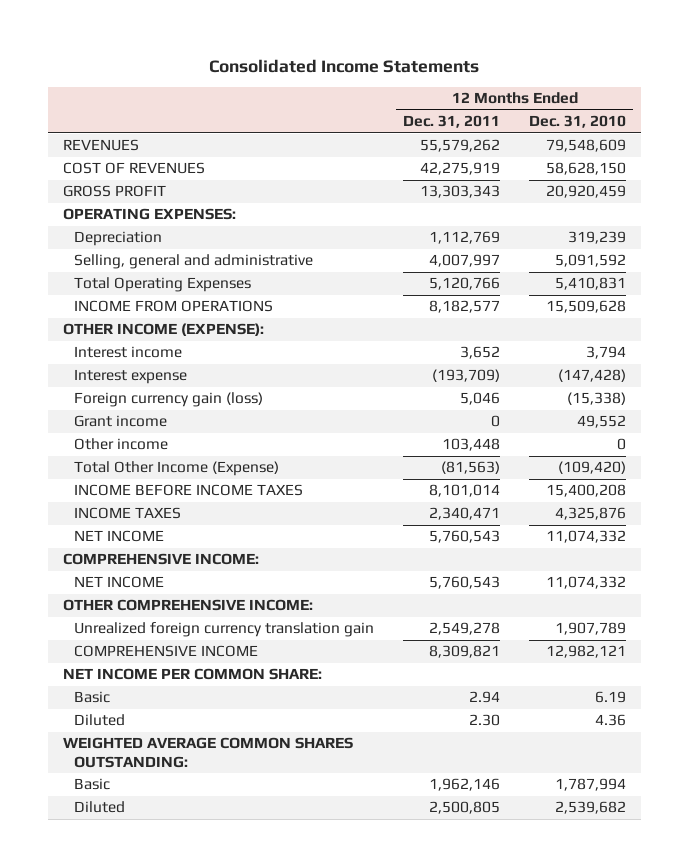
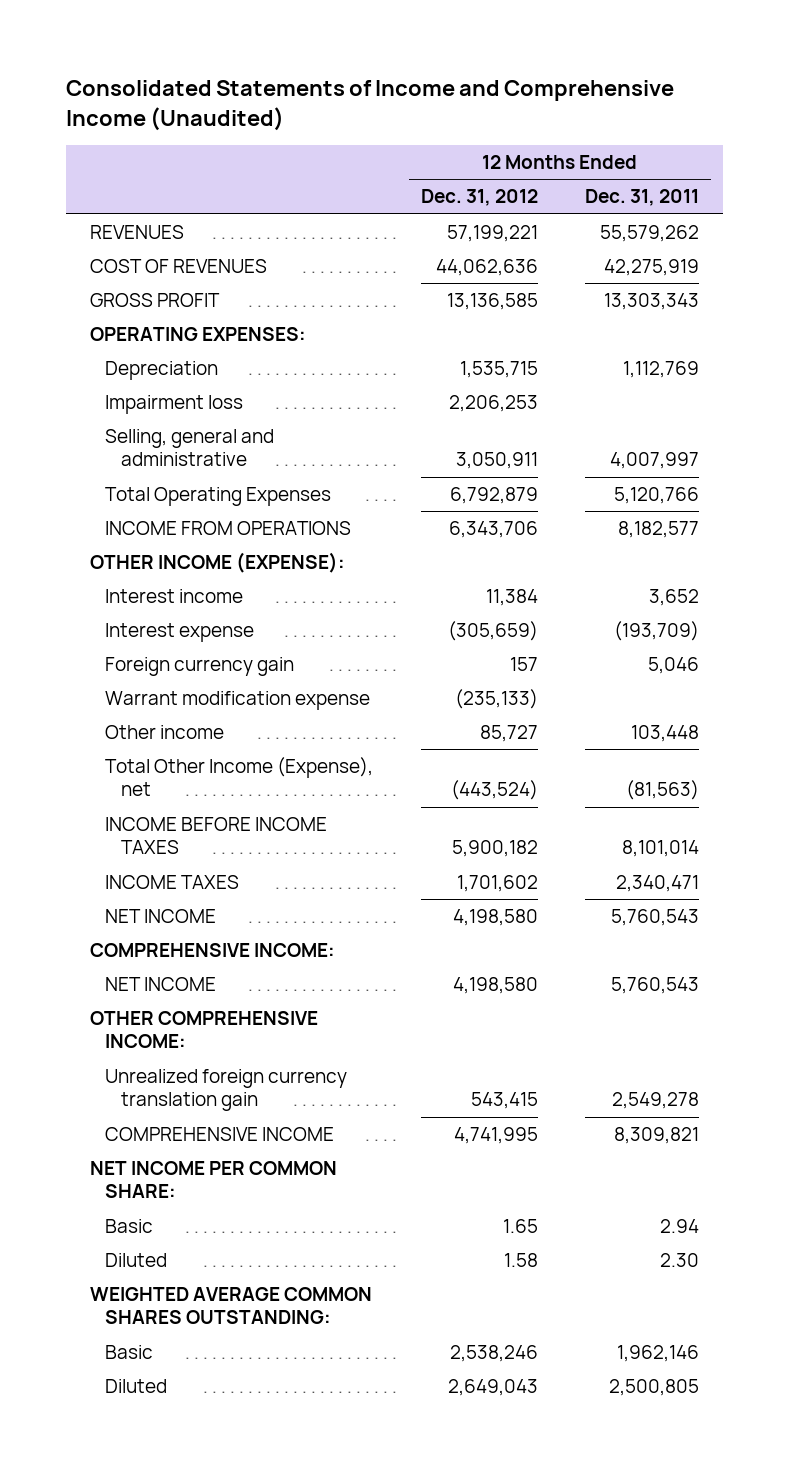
[209,58,480,73] Consolidated Income Statements -> [66,79,675,131] Consolidated Statements of Income and Comprehensive Income (Unaudited)
[529,115,627,129] Dec. 31, 2010 -> none
none -> [420,189,538,207] Dec. 31, 2012
none -> [105,395,244,415] Impairment loss
[74,415,168,428] Grant income -> none
[74,392,264,408] Foreign currency gain (loss) -> [105,657,295,677] Foreign currency gain
none -> [105,691,371,711] Warrant modification expense
[74,461,280,477] Total Other Income (Expense) -> [105,757,374,797] Total Other Income (Expense), net

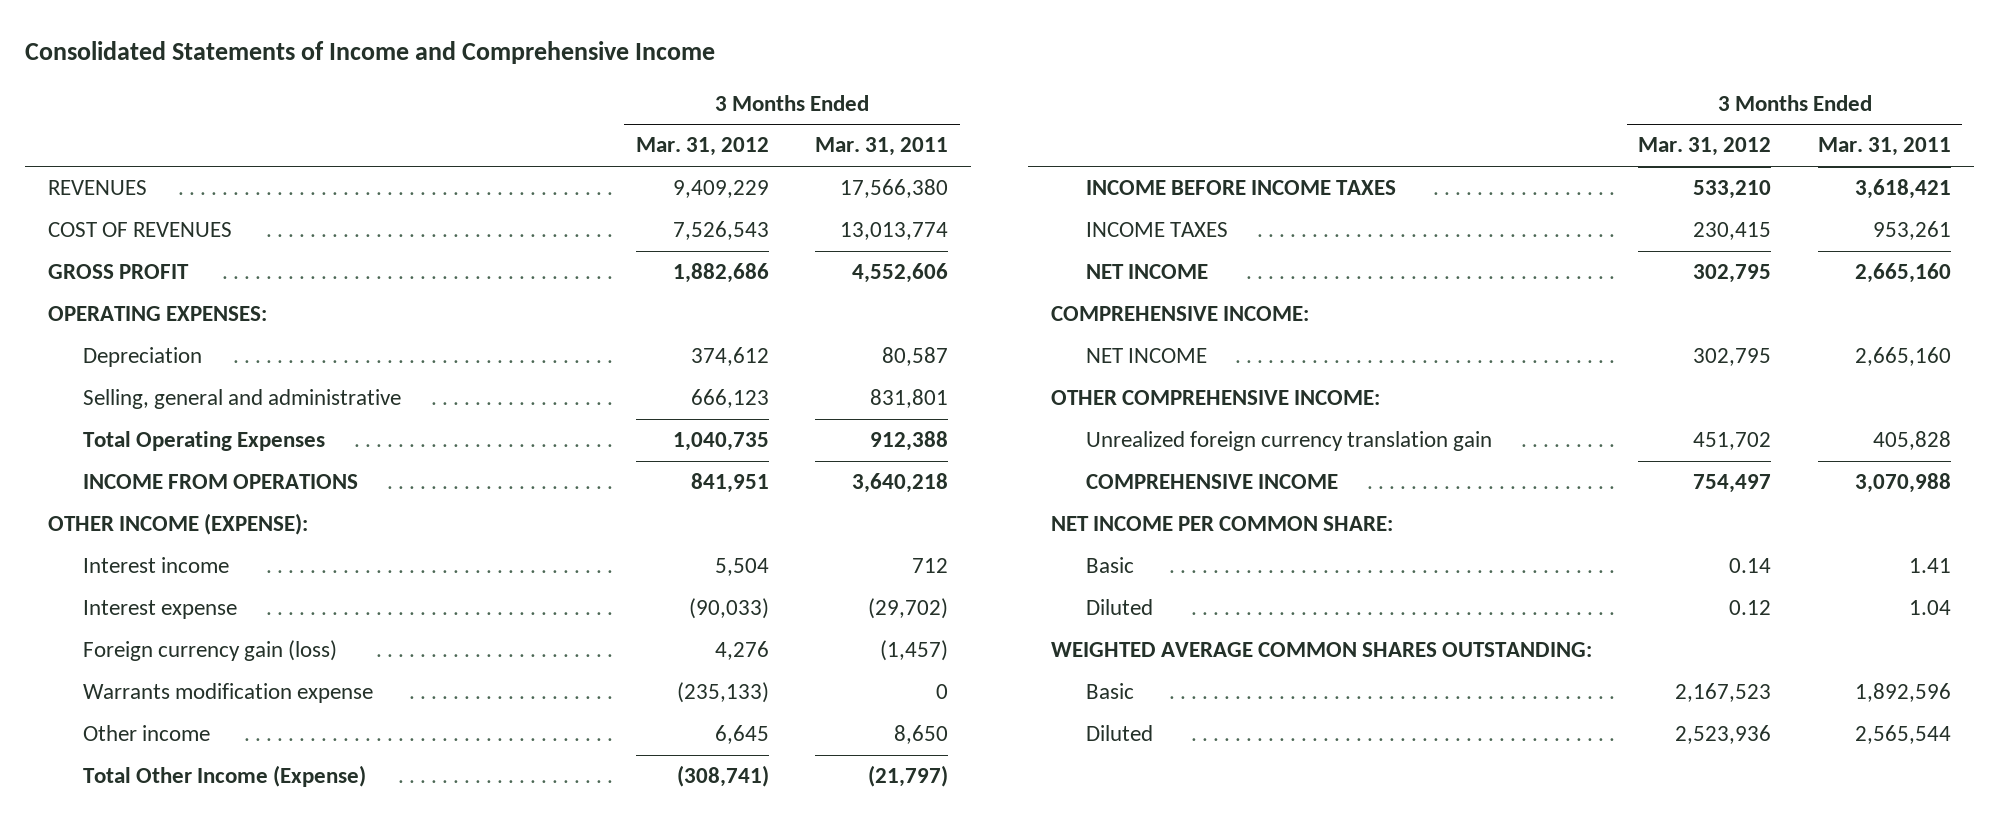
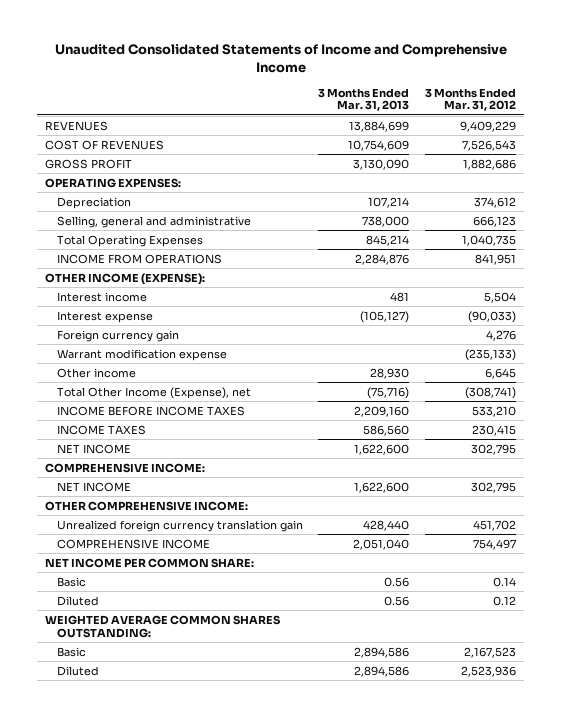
[25,40,716,64] Consolidated Statements of Income and Comprehensive Income -> [54,44,507,73] Unaudited Consolidated Statements of Income and Comprehensive Income
[815,137,949,157] Mar. 31, 2011 -> none
none -> [318,87,410,112] 3 Months Ended Mar. 31, 2013
[83,640,338,662] Foreign currency gain (loss) -> [56,329,179,342] Foreign currency gain
[83,683,374,704] Warrants modification expense -> [56,348,227,361] Warrant modification expense
[83,765,367,788] Total Other Income (Expense) -> [56,386,251,399] Total Other Income (Expense), net

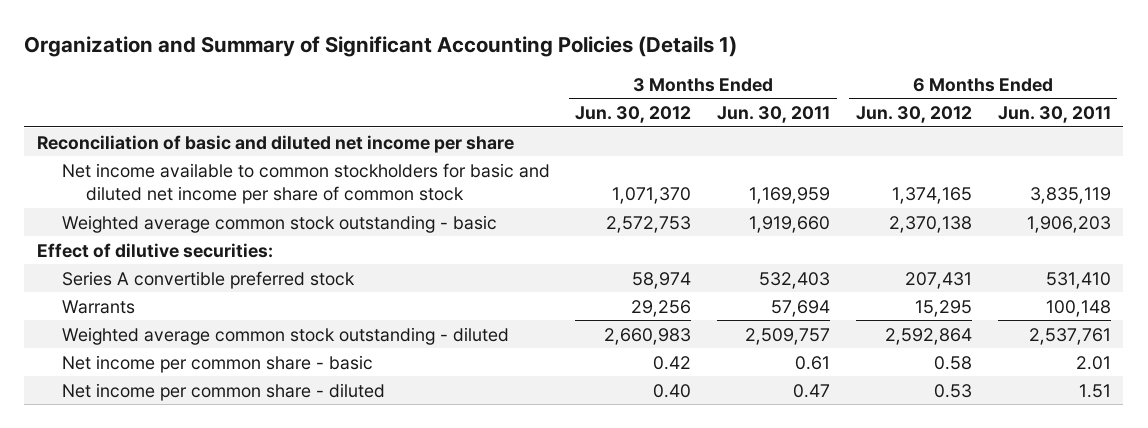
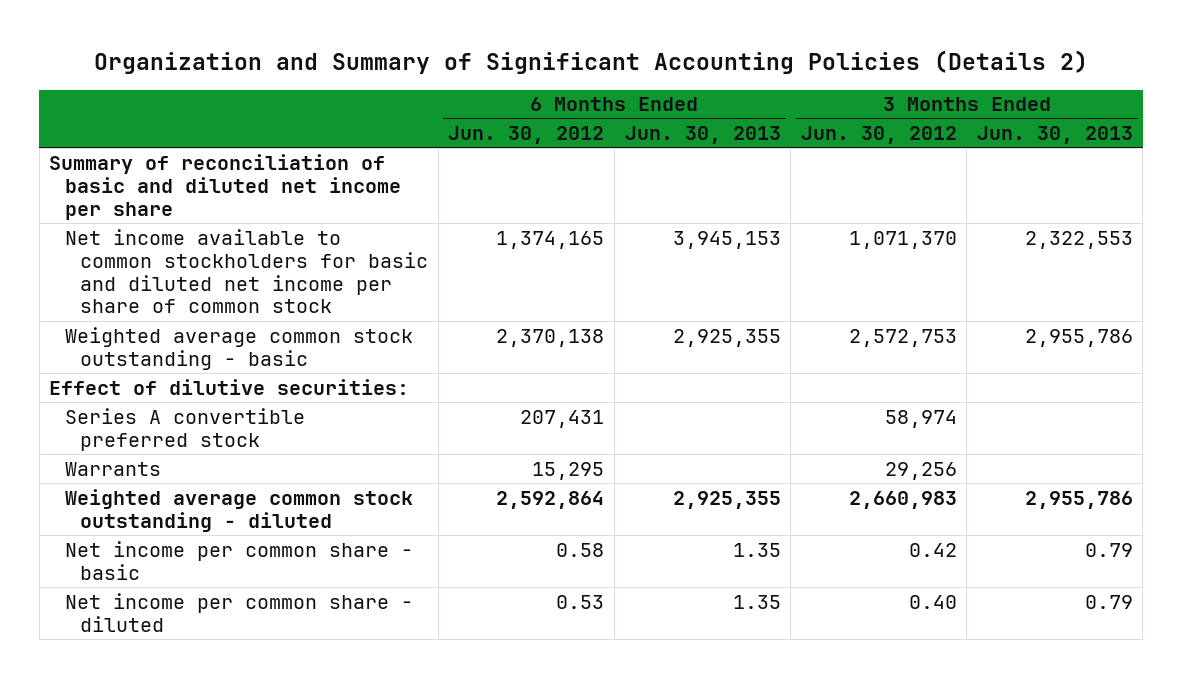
[24,36,738,58] Organization and Summary of Significant Accounting Policies (Details 1) -> [93,49,1088,74] Organization and Summary of Significant Accounting Policies (Details 2)
[717,105,831,123] Jun. 30, 2011 -> none
[997,105,1111,123] Jun. 30, 2011 -> none
none -> [624,125,781,144] Jun. 30, 2013
none -> [976,125,1133,144] Jun. 30, 2013
[36,134,514,153] Reconciliation of basic and diluted net income per share -> [49,153,401,220] Summary of reconciliation of basic and diluted net income per share

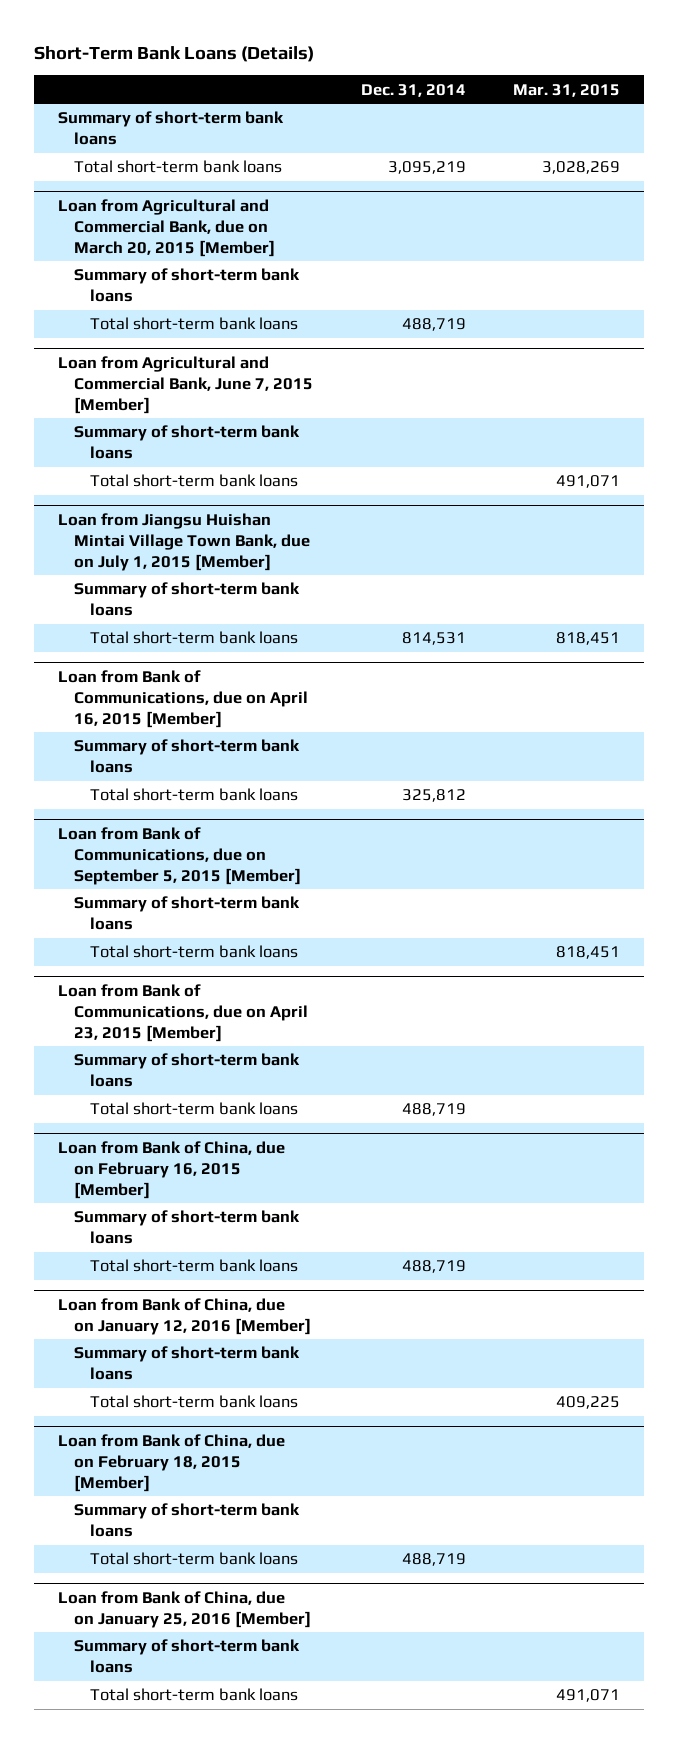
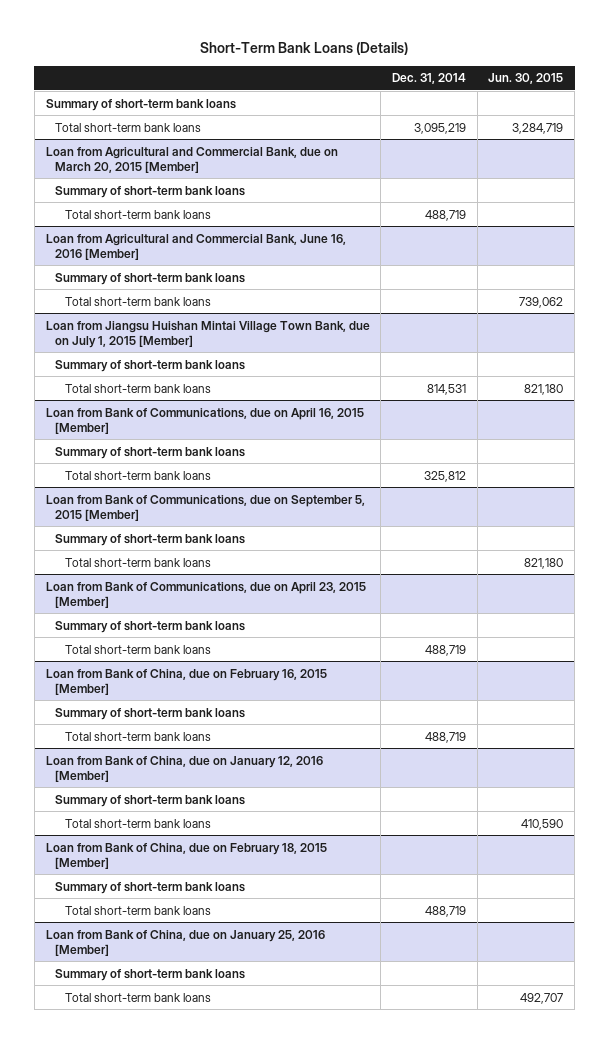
[513,83,621,97] Mar. 31, 2015 -> none
none -> [488,73,564,85] Jun. 30, 2015
[57,355,314,414] Loan from Agricultural and Commercial Bank, June 7, 2015 [Member] -> [45,233,346,260] Loan from Agricultural and Commercial Bank, June 16, 2016 [Member]

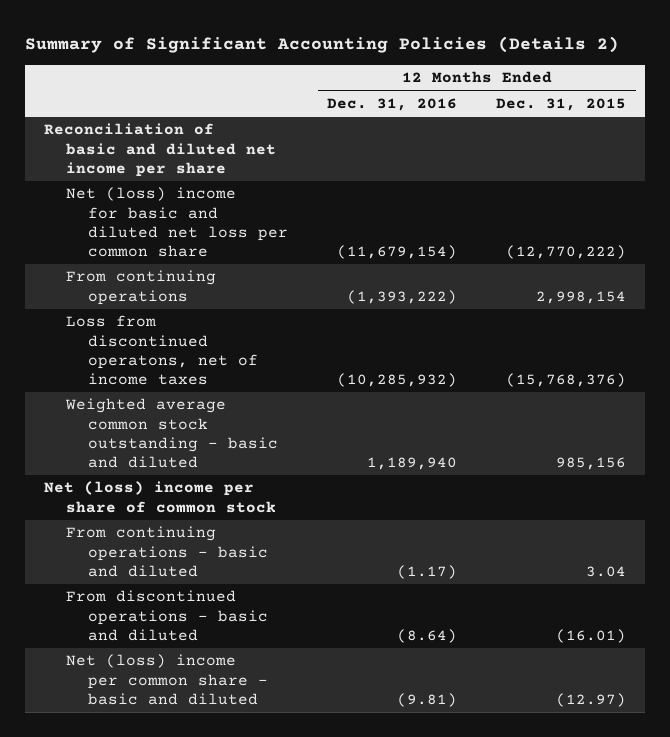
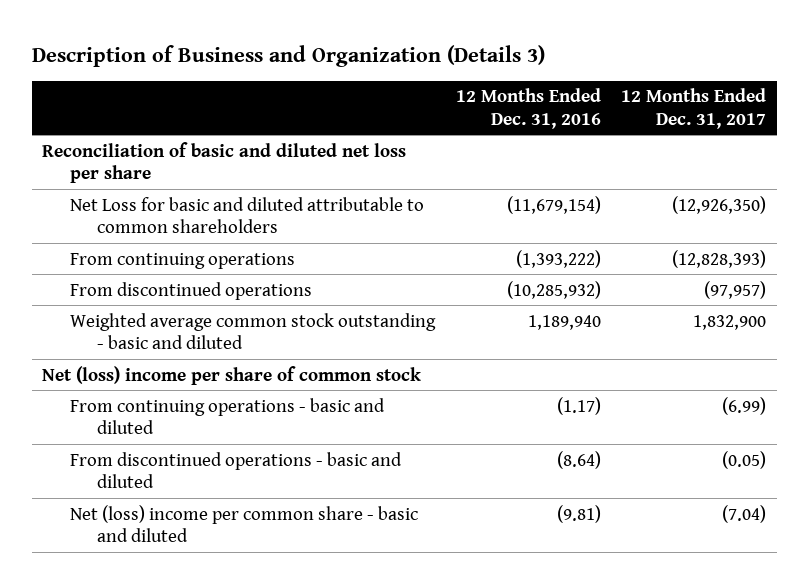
[24,35,619,53] Summary of Significant Accounting Policies (Details 2) -> [31,44,545,67] Description of Business and Organization (Details 3)
[496,97,627,111] Dec. 31, 2015 -> none
none -> [621,88,767,129] 12 Months Ended Dec. 31, 2017
[43,123,277,177] Reconciliation of basic and diluted net income per share -> [42,141,407,183] Reconciliation of basic and diluted net loss per share
[66,187,289,257] Net (loss) income for basic and diluted net loss per common share -> [69,196,424,233] Net Loss for basic and diluted attributable to common shareholders
[66,315,259,385] Loss from discontinued operatons, net of income taxes -> [69,281,312,300] From discontinued operations

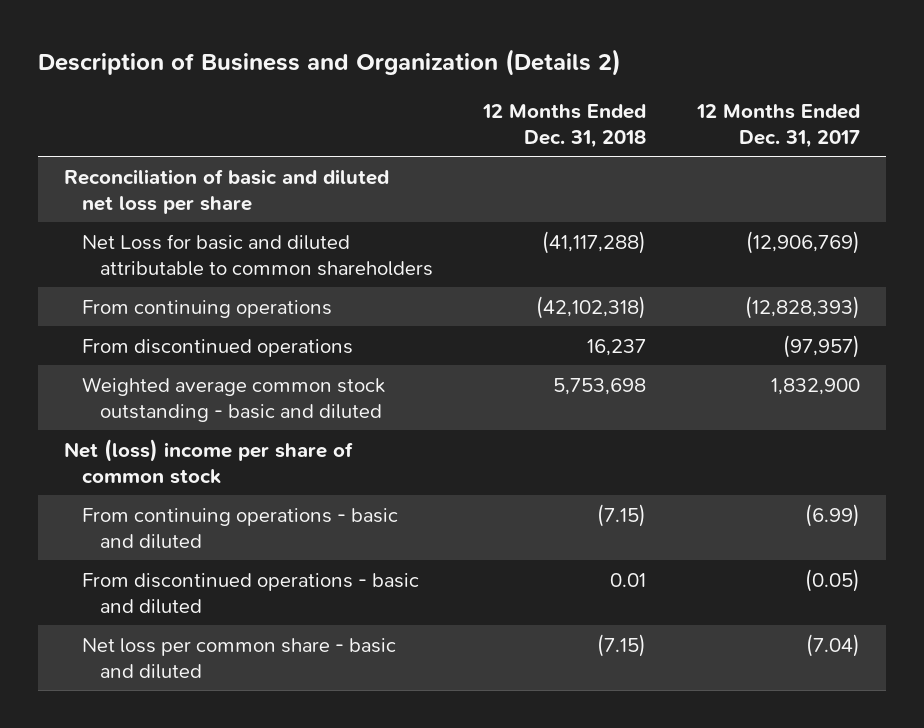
[31,44,545,67] Description of Business and Organization (Details 3) -> [38,49,622,77] Description of Business and Organization (Details 2)
[455,88,601,129] 12 Months Ended Dec. 31, 2016 -> none
none -> [482,103,647,148] 12 Months Ended Dec. 31, 2018
[672,195,767,214] (12,926,350) -> [746,230,861,254] (12,906,769)
[69,504,418,542] Net (loss) income per common share - basic and diluted -> [81,637,396,679] Net loss per common share - basic and diluted

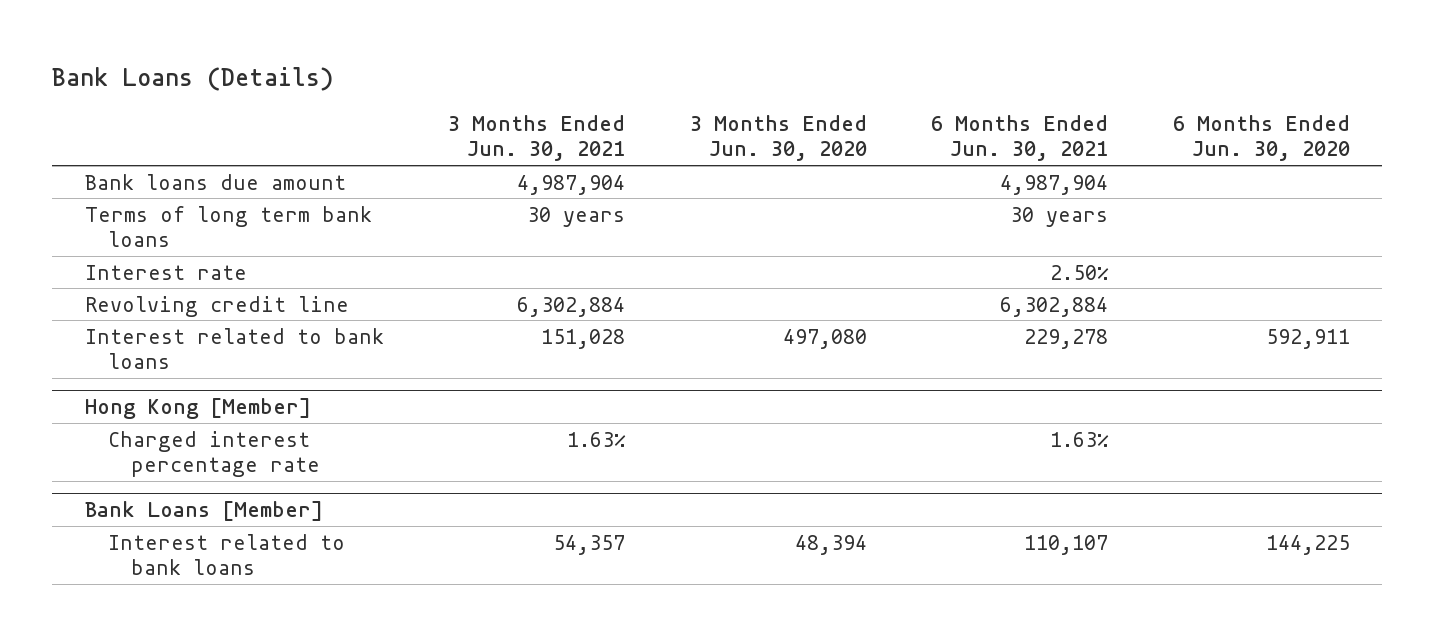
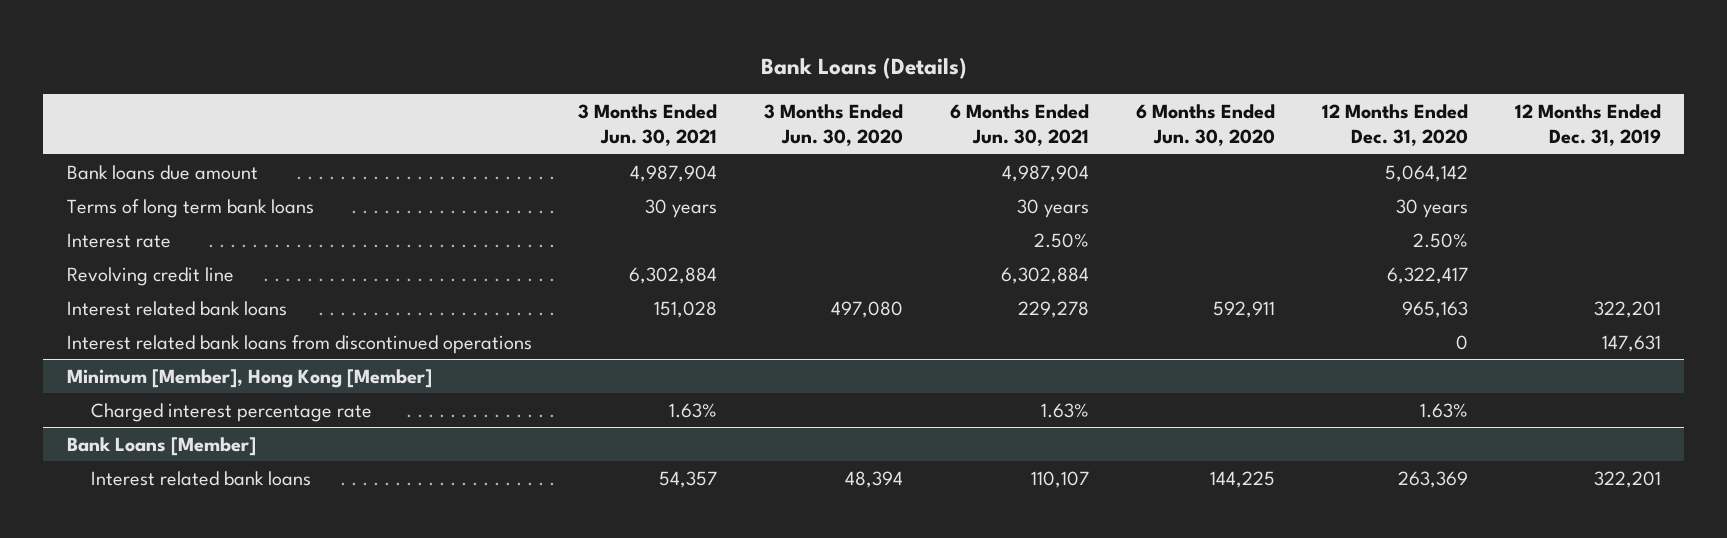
none -> [1321,103,1468,147] 12 Months Ended Dec. 31, 2020
none -> [1514,103,1661,147] 12 Months Ended Dec. 31, 2019
[84,327,384,369] Interest related to bank loans -> [66,300,287,316] Interest related bank loans
none -> [66,334,532,354] Interest related bank loans from discontinued operations
[84,398,311,420] Hong Kong [Member] -> [66,368,432,388] Minimum [Member], Hong Kong [Member]
[107,533,345,575] Interest related to bank loans -> [90,470,311,486] Interest related bank loans

